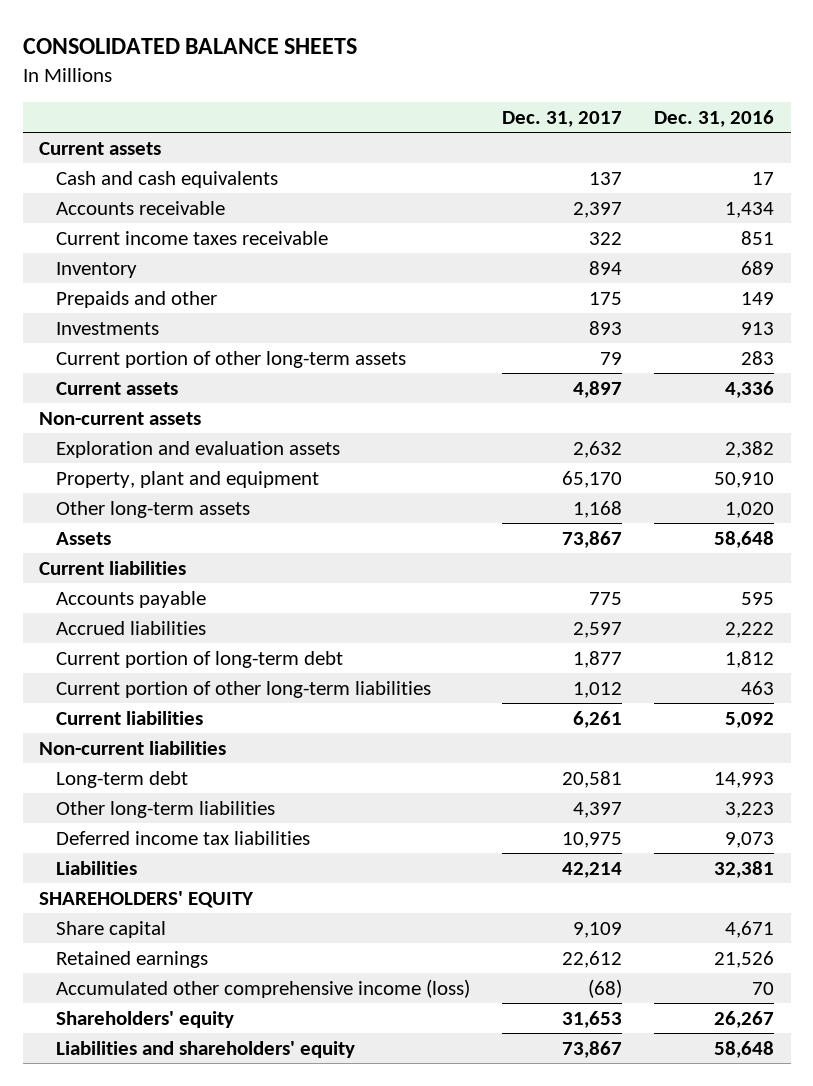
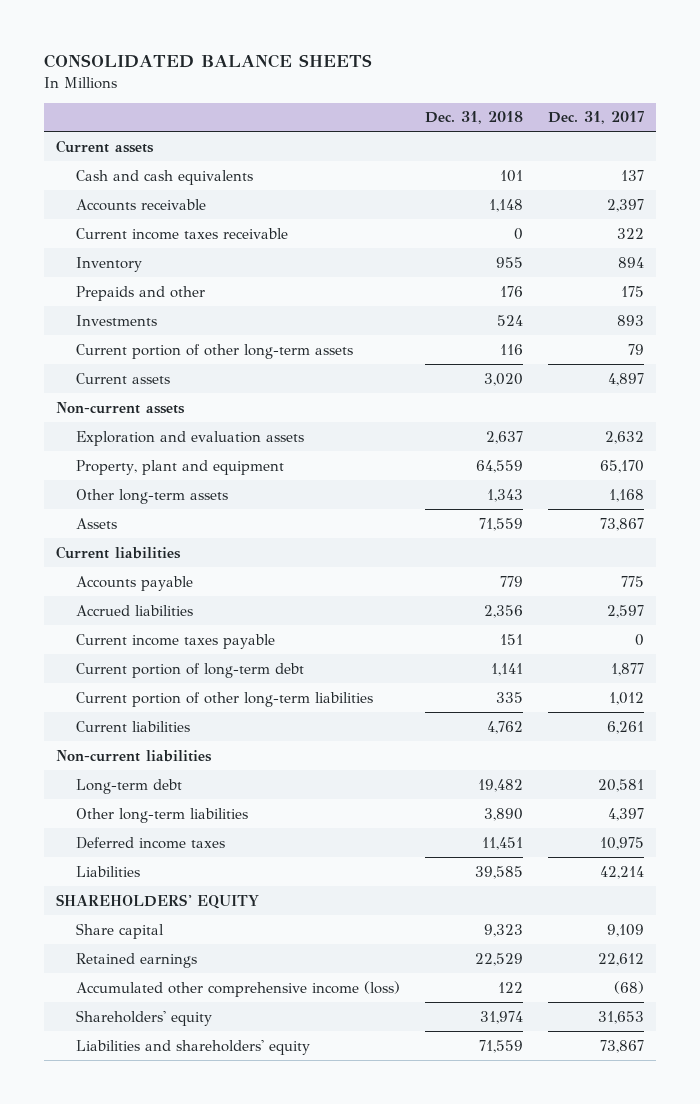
[654,109,775,127] Dec. 31, 2016 -> none
none -> [424,111,523,125] Dec. 31, 2018
none -> [75,633,275,649] Current income taxes payable
[55,830,310,845] Deferred income tax liabilities -> [75,836,225,849] Deferred income taxes

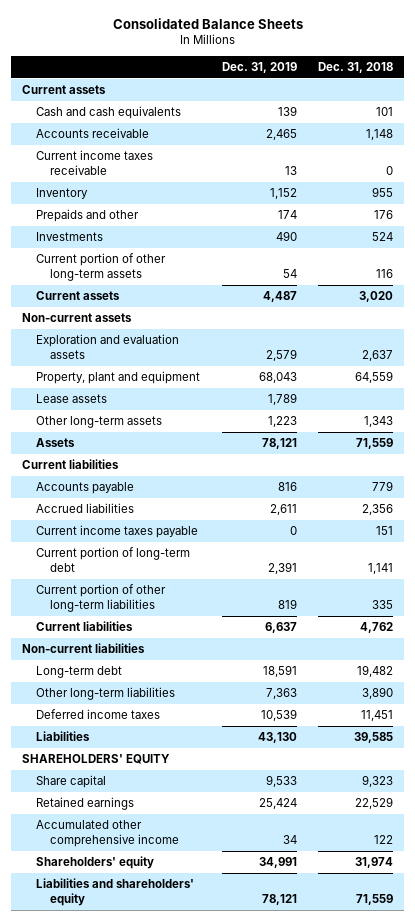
[43,54,372,69] CONSOLIDATED BALANCE SHEETS -> [112,17,303,29] Consolidated Balance Sheets
[547,111,644,125] Dec. 31, 2017 -> none
none -> [221,61,297,73] Dec. 31, 2019
none -> [35,394,107,404] Lease assets
[75,980,400,997] Accumulated other comprehensive income (loss) -> [35,820,180,847] Accumulated other comprehensive income

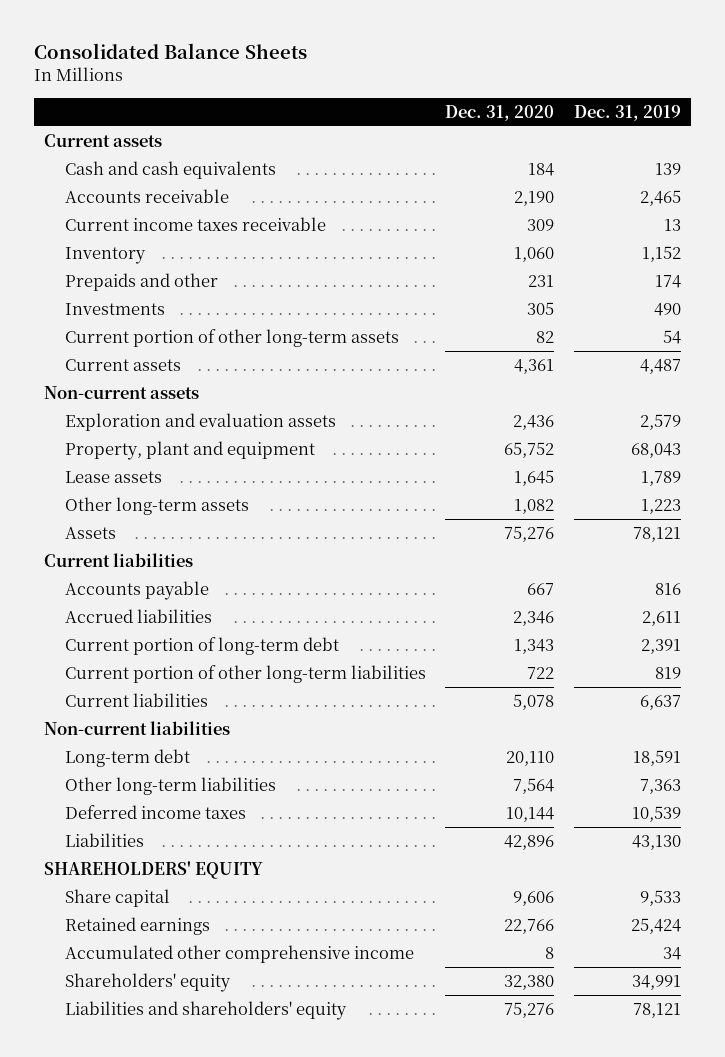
[318,61,394,73] Dec. 31, 2018 -> none
none -> [445,104,555,121] Dec. 31, 2020
[35,525,198,539] Current income taxes payable -> none

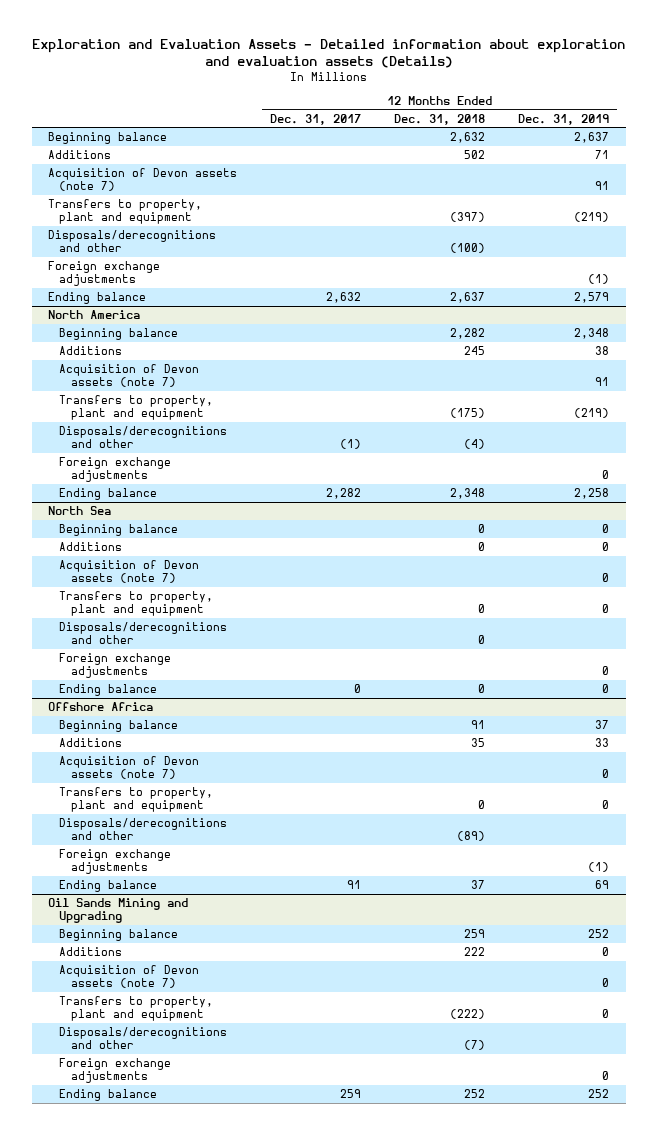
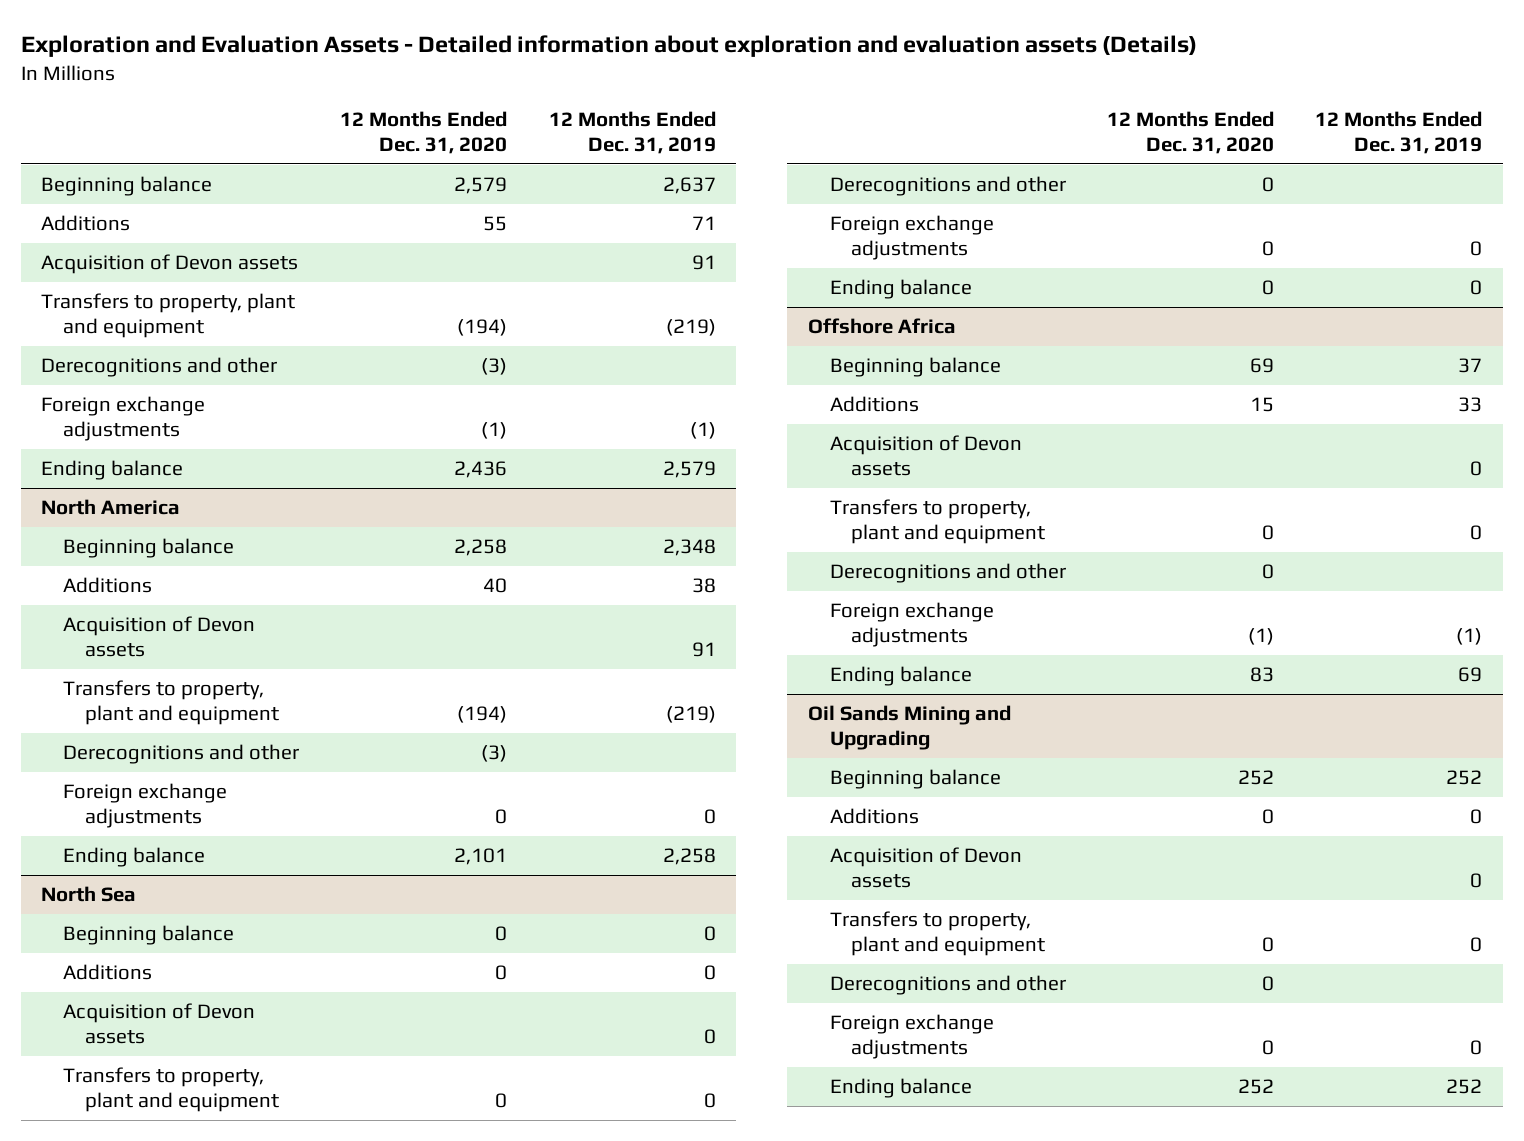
[270,113,362,125] Dec. 31, 2017 -> none
[394,113,486,125] Dec. 31, 2018 -> none
none -> [340,111,508,154] 12 Months Ended Dec. 31, 2020
[48,167,238,192] Acquisition of Devon assets (note 7) -> [41,254,299,275] Acquisition of Devon assets
[48,229,217,253] Disposals/derecognitions and other -> [41,357,278,378] Derecognitions and other
[59,363,200,388] Acquisition of Devon assets (note 7) -> [63,616,256,657] Acquisition of Devon assets
[59,425,228,449] Disposals/derecognitions and other -> [63,744,300,765] Derecognitions and other
[59,559,200,584] Acquisition of Devon assets (note 7) -> [63,1003,256,1044] Acquisition of Devon assets
[59,621,228,645] Disposals/derecognitions and other -> [829,176,1066,197] Derecognitions and other
[59,755,200,780] Acquisition of Devon assets (note 7) -> [829,435,1022,476] Acquisition of Devon assets
[59,817,228,841] Disposals/derecognitions and other -> [829,563,1066,584] Derecognitions and other
[59,964,200,989] Acquisition of Devon assets (note 7) -> [829,847,1022,888] Acquisition of Devon assets
[59,1026,228,1050] Disposals/derecognitions and other -> [829,975,1066,996] Derecognitions and other

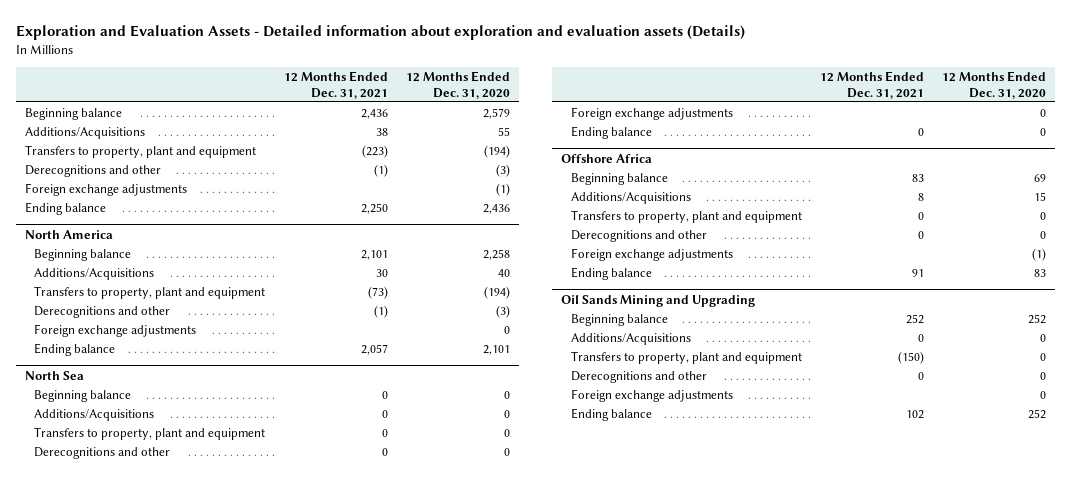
[548,111,716,154] 12 Months Ended Dec. 31, 2019 -> none
none -> [283,71,388,99] 12 Months Ended Dec. 31, 2021
[41,254,299,275] Acquisition of Devon assets -> none
[41,215,131,232] Additions -> [24,126,145,139] Additions/Acquisitions
[63,616,256,657] Acquisition of Devon assets -> none
[63,577,153,594] Additions -> [34,267,155,280] Additions/Acquisitions
[63,1003,256,1044] Acquisition of Devon assets -> none
[63,964,153,981] Additions -> [34,408,155,421] Additions/Acquisitions
[829,435,1022,476] Acquisition of Devon assets -> none
[829,396,919,413] Additions -> [570,191,691,204] Additions/Acquisitions
[829,847,1022,888] Acquisition of Devon assets -> none
[829,808,919,825] Additions -> [570,332,691,345] Additions/Acquisitions

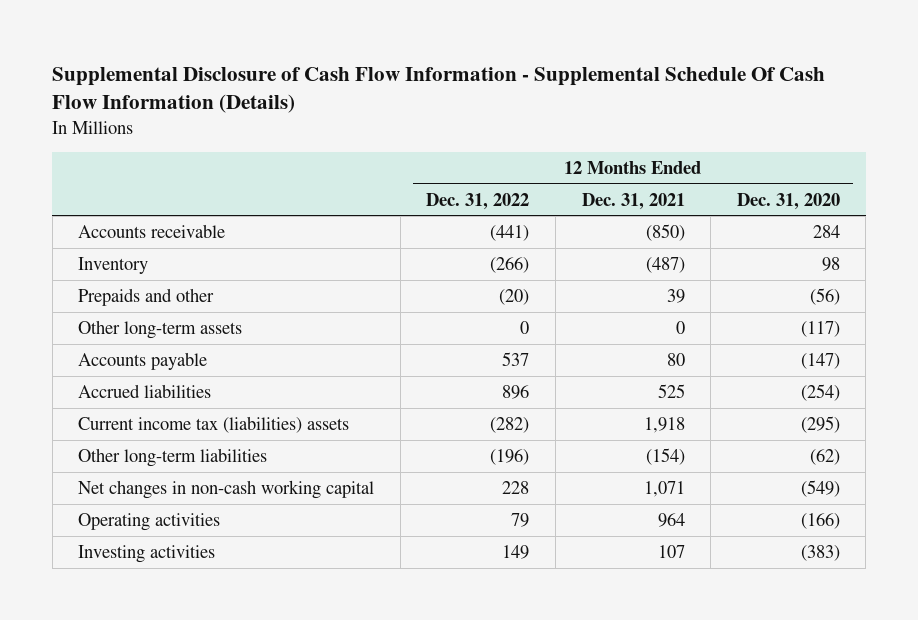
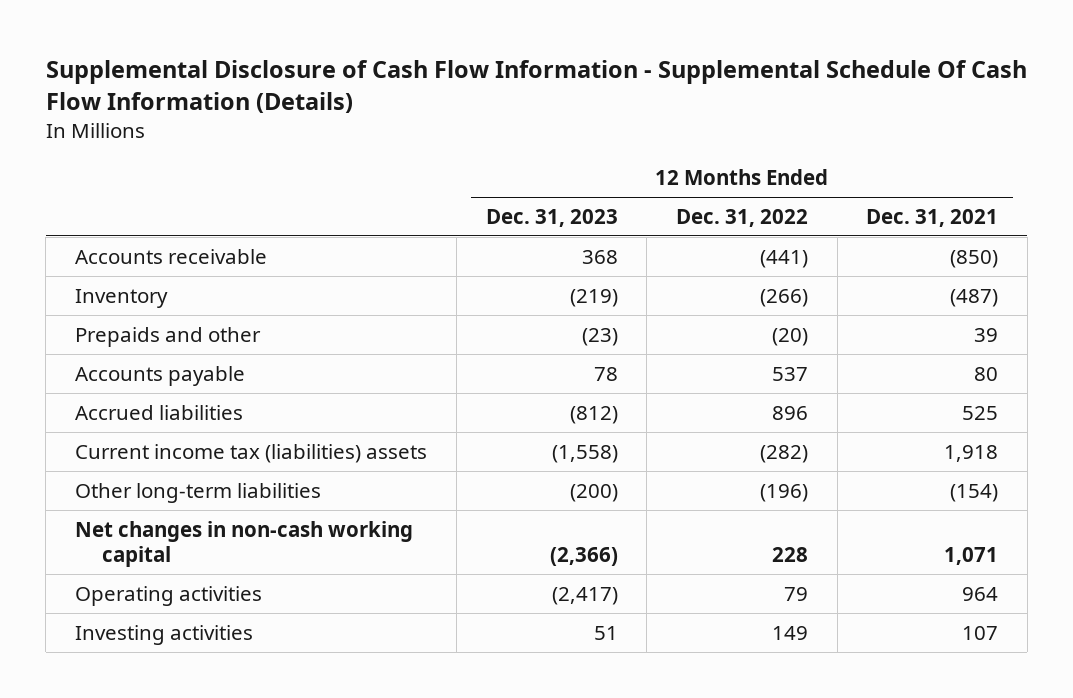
[736,192,840,210] Dec. 31, 2020 -> none
none -> [485,208,618,227] Dec. 31, 2023
[78,319,243,339] Other long-term assets -> none

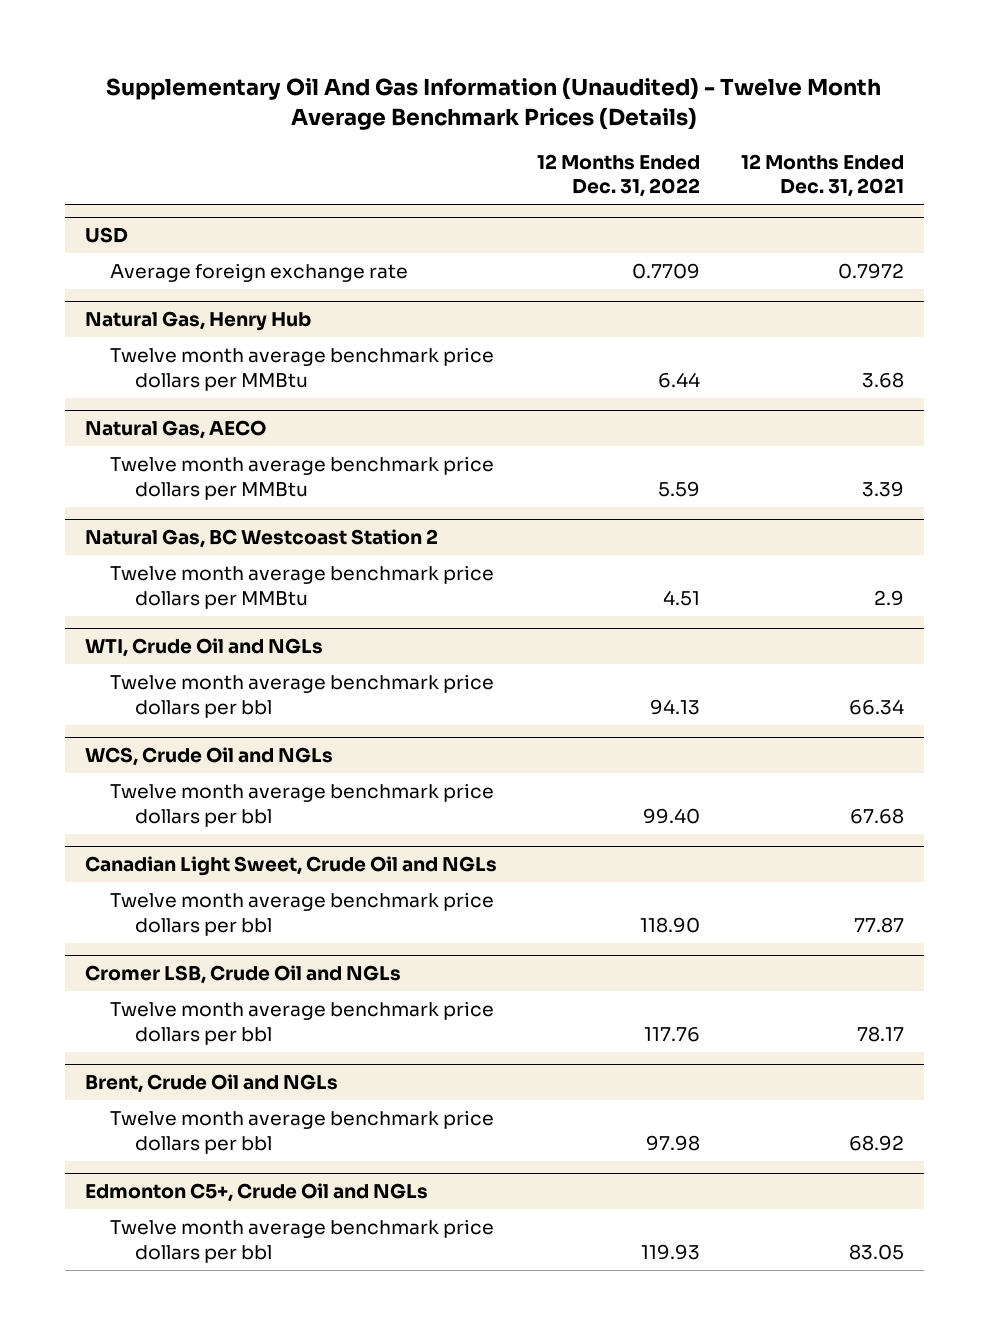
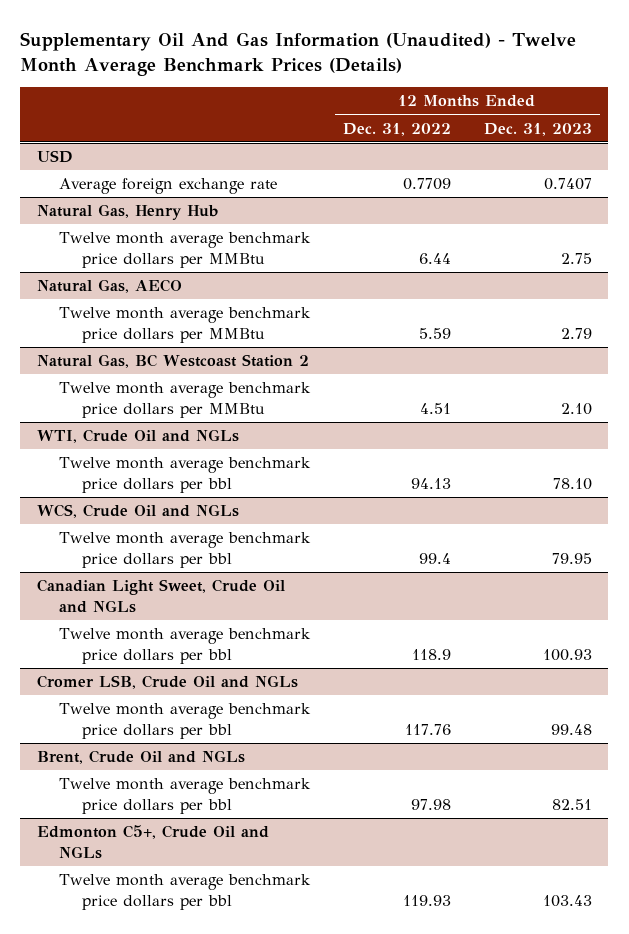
[740,153,904,198] 12 Months Ended Dec. 31, 2021 -> none
none -> [483,122,592,136] Dec. 31, 2023
[643,807,701,824] 99.40 -> [418,553,451,565] 99.4
[640,916,701,933] 118.90 -> [411,649,451,661] 118.9

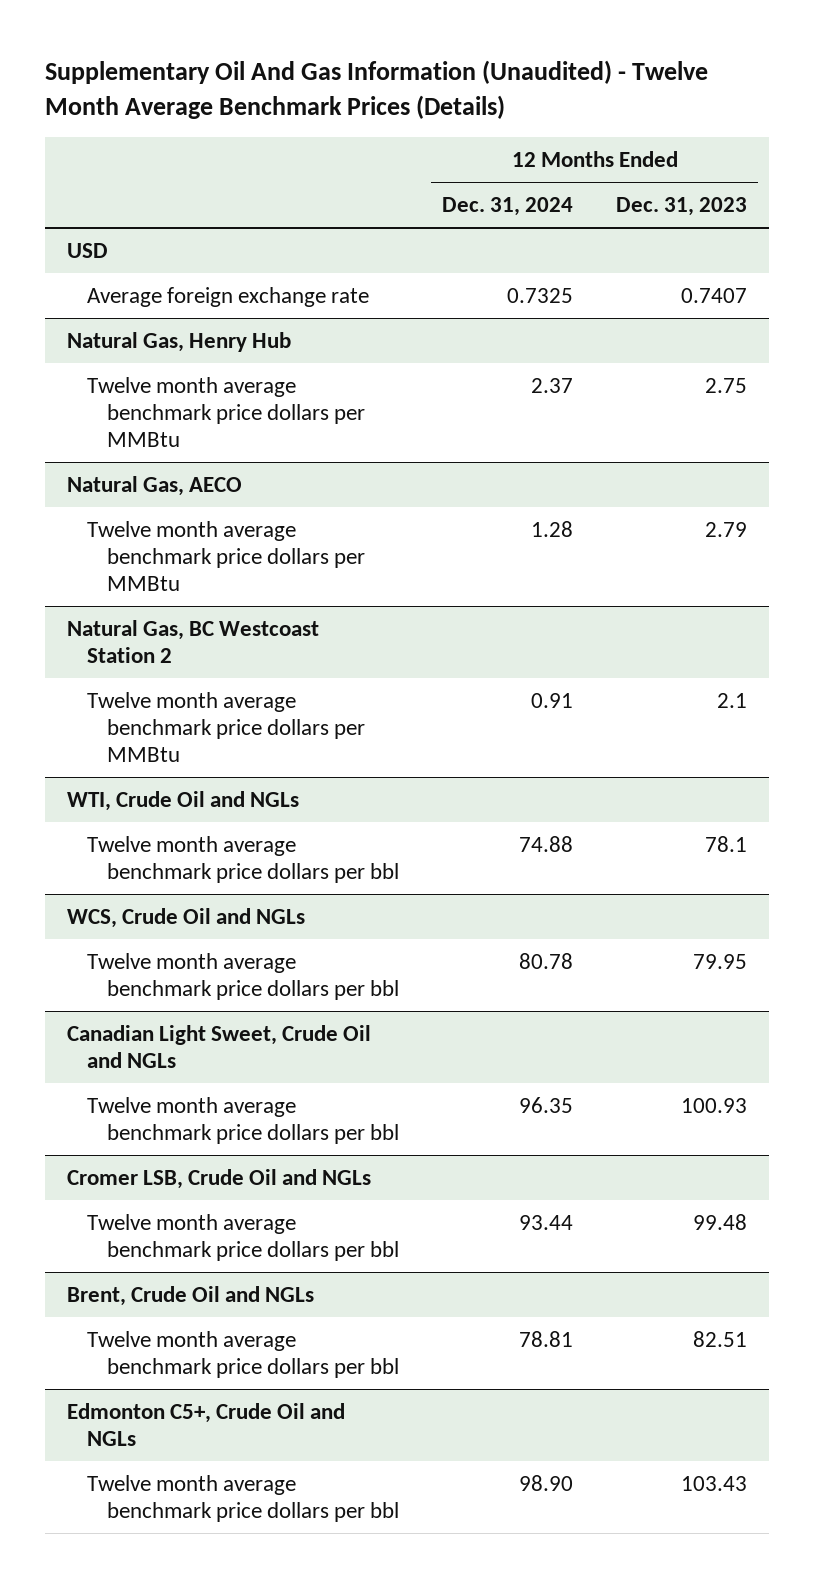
[342,122,451,136] Dec. 31, 2022 -> none
none -> [442,196,574,216] Dec. 31, 2024
[560,403,592,416] 2.10 -> [717,692,748,708] 2.1
[552,478,592,491] 78.10 -> [705,835,748,852] 78.1

